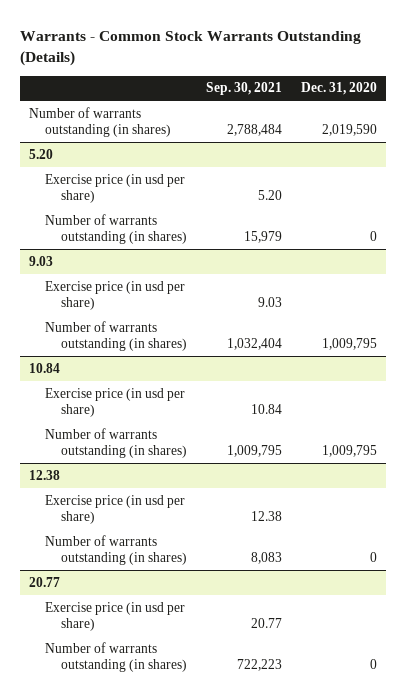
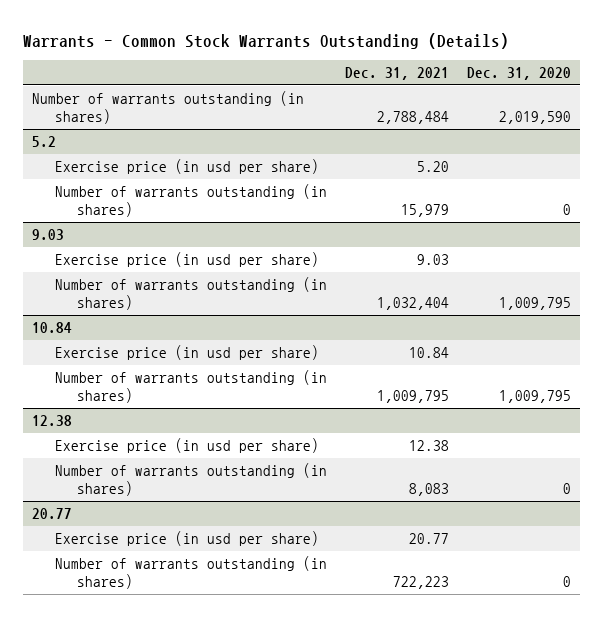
[206,82,283,96] Sep. 30, 2021 -> none
none -> [344,67,449,81] Dec. 31, 2021
[29,148,54,159] 5.20 -> [32,136,57,148] 5.2

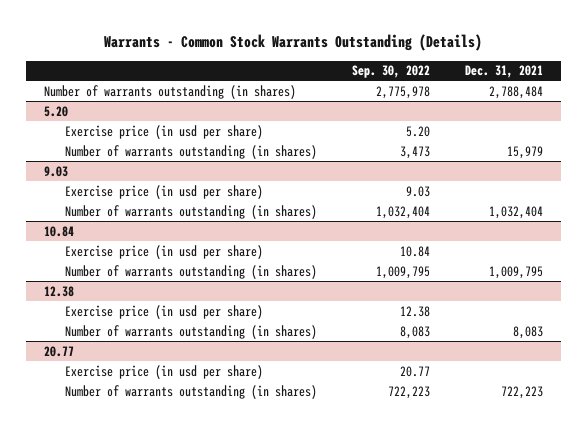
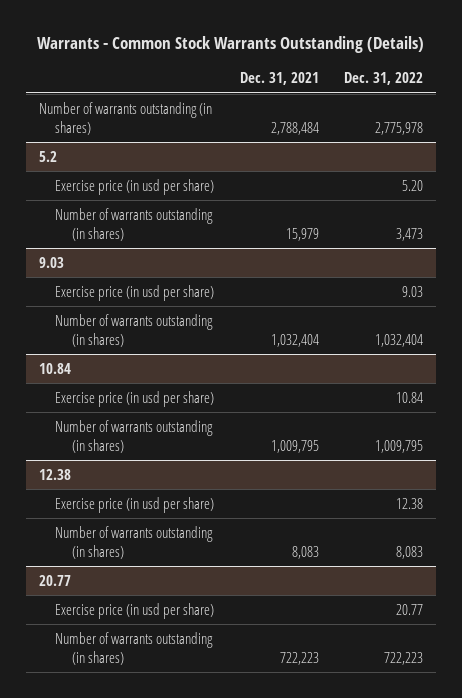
[351,65,430,79] Sep. 30, 2022 -> none
none -> [344,72,424,86] Dec. 31, 2022
[43,105,68,117] 5.20 -> [39,150,58,162] 5.2

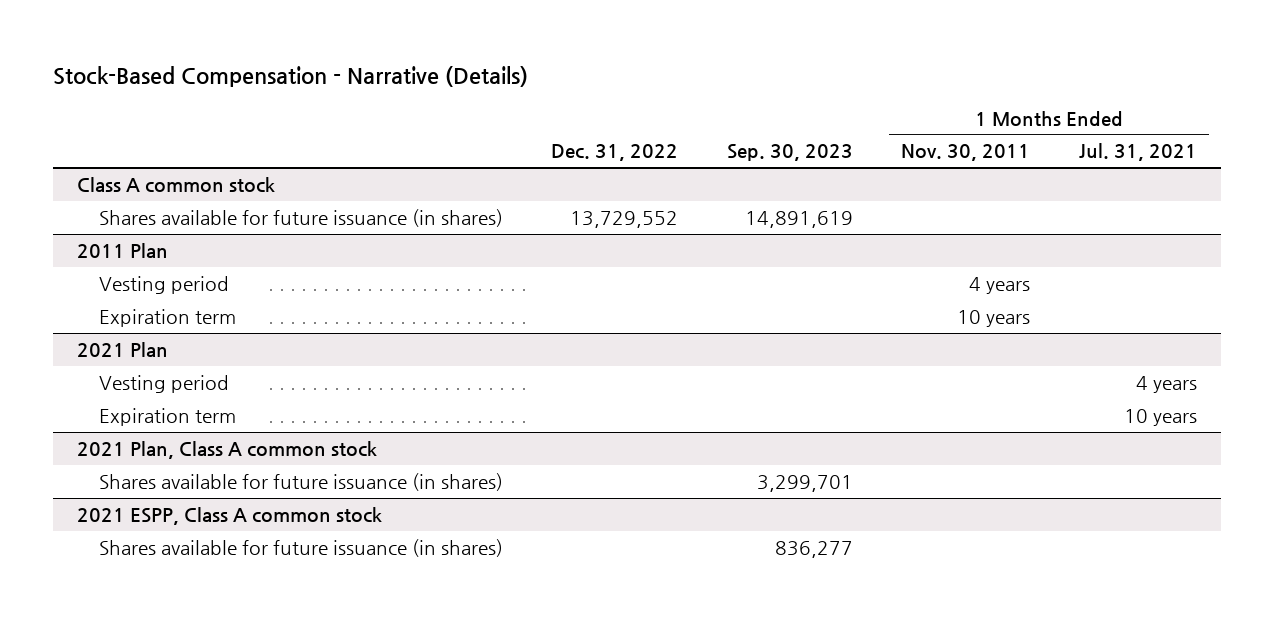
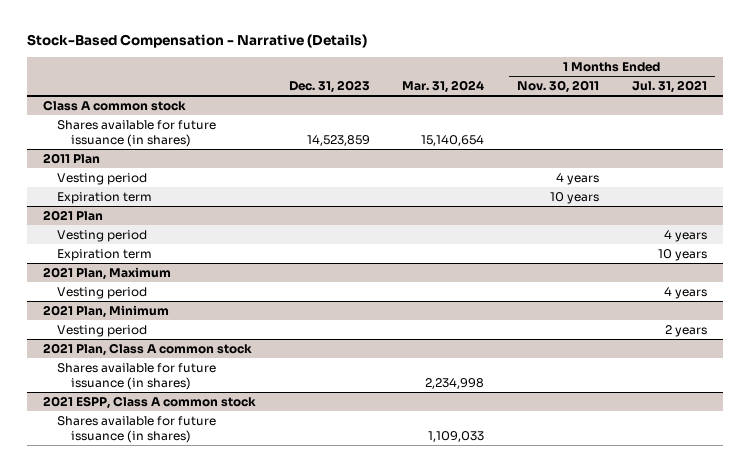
[551,144,679,162] Dec. 31, 2022 -> none
[726,144,853,162] Sep. 30, 2023 -> none
none -> [288,80,370,94] Dec. 31, 2023
none -> [402,80,485,94] Mar. 31, 2024
none -> [42,266,171,280] 2021 Plan, Maximum
none -> [56,286,147,299] Vesting period
none -> [42,304,169,318] 2021 Plan, Minimum
none -> [56,324,147,337] Vesting period

